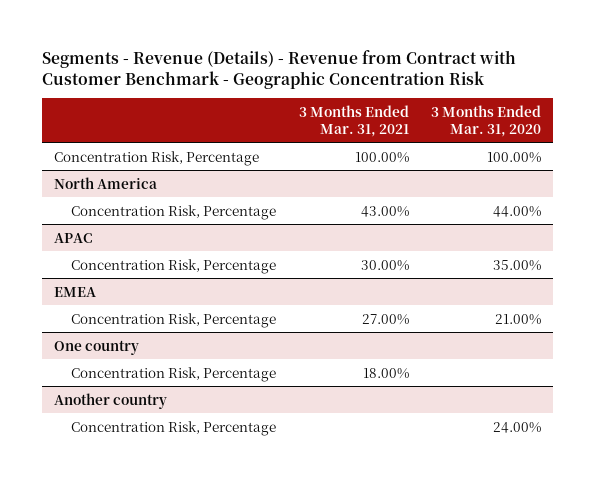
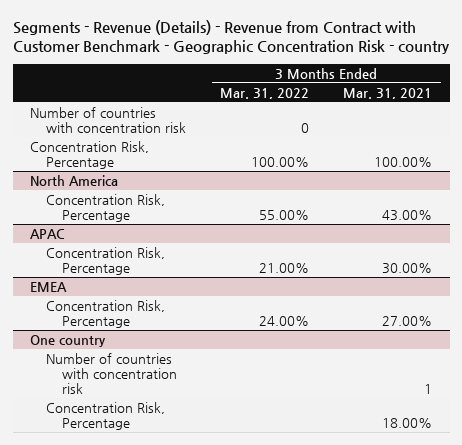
[42,49,517,89] Segments - Revenue (Details) - Revenue from Contract with Customer Benchmark - Geographic Concentration Risk -> [12,19,450,55] Segments - Revenue (Details) - Revenue from Contract with Customer Benchmark - Geographic Concentration Risk - country
[431,104,542,137] 3 Months Ended Mar. 31, 2020 -> none
none -> [220,87,310,99] Mar. 31, 2022
none -> [29,106,186,133] Number of countries with concentration risk
none -> [45,352,177,395] Number of countries with concentration risk
[53,392,167,409] Another country -> none
[71,420,277,436] Concentration Risk, Percentage -> none

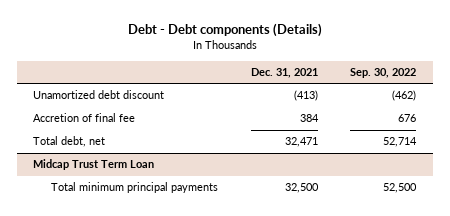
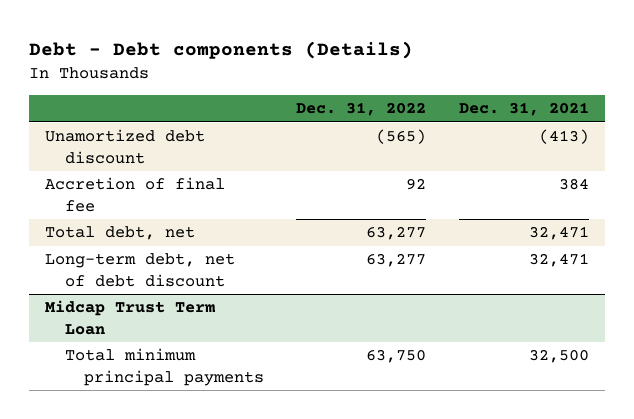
[350,67,417,78] Sep. 30, 2022 -> none
none -> [296,102,427,117] Dec. 31, 2022
none -> [45,253,236,287] Long-term debt, net of debt discount

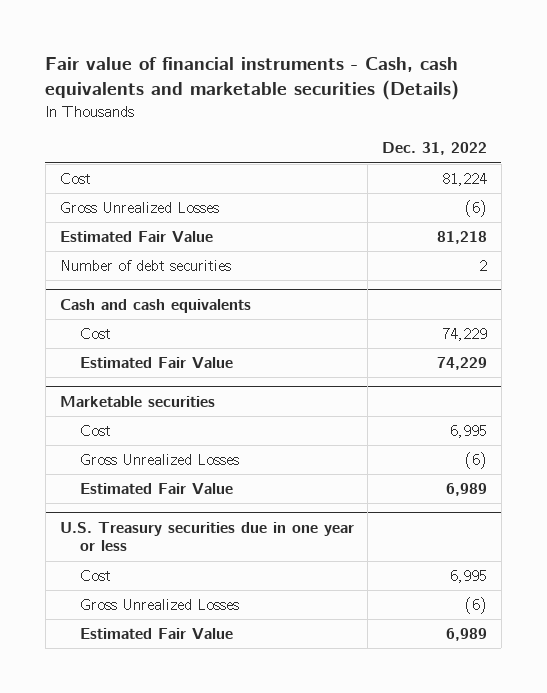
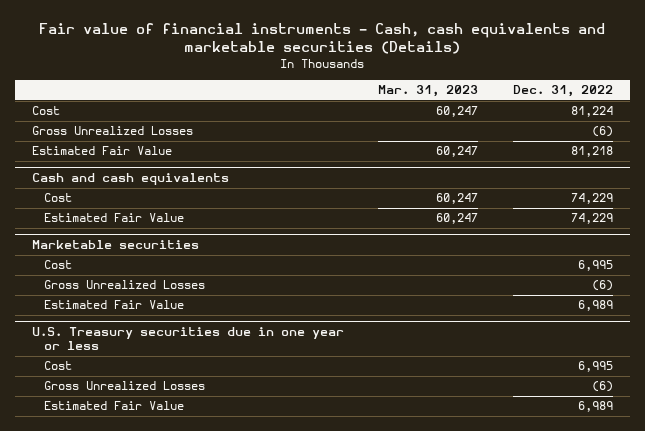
none -> [378,85,479,98] Mar. 31, 2023
[59,260,231,272] Number of debt securities -> none

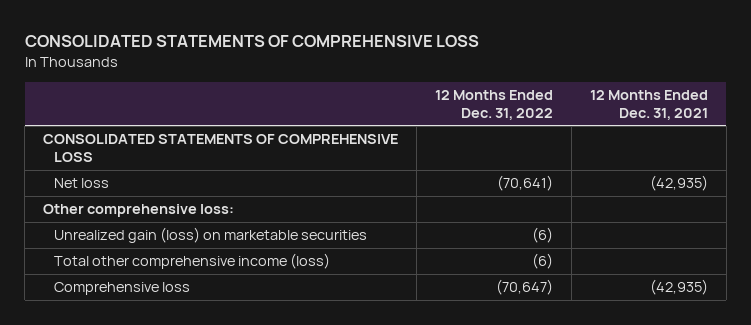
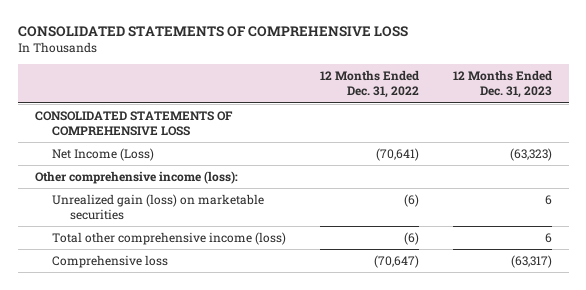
[589,89,708,120] 12 Months Ended Dec. 31, 2021 -> none
none -> [452,70,552,99] 12 Months Ended Dec. 31, 2023
[54,178,110,189] Net loss -> [52,147,155,161] Net Income (Loss)
[43,204,235,218] Other comprehensive loss: -> [34,170,238,184] Other comprehensive income (loss):

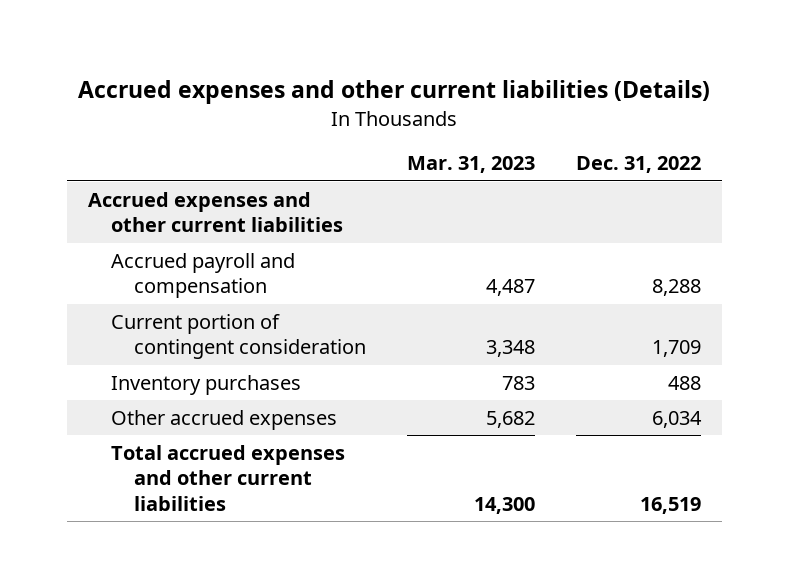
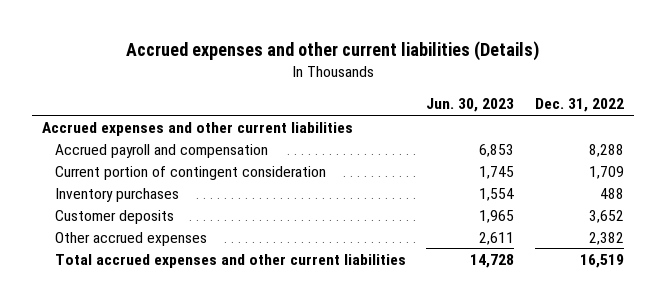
[407,156,536,174] Mar. 31, 2023 -> none
none -> [426,98,515,113] Jun. 30, 2023
none -> [54,209,174,224] Customer deposits
[652,410,703,428] 6,034 -> [588,231,624,245] 2,382

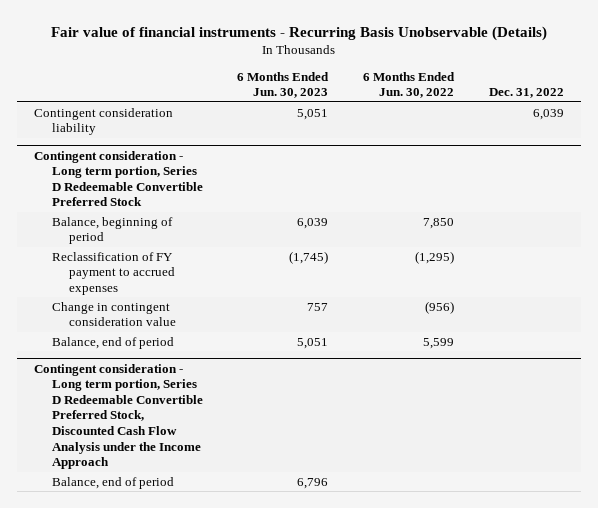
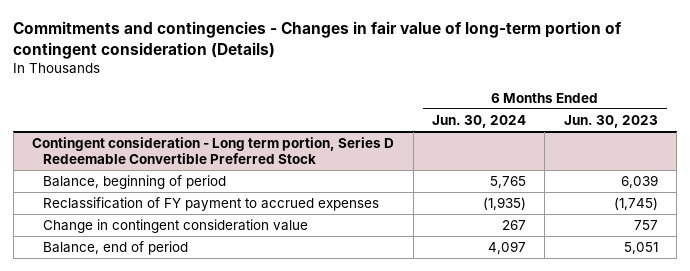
[50,25,547,41] Fair value of financial instruments - Recurring Basis Unobservable (Details) -> [13,21,623,60] Commitments and contingencies - Changes in fair value of long-term portion of contingent consideration (Details)
[363,71,456,99] 6 Months Ended Jun. 30, 2022 -> none
[488,88,564,99] Dec. 31, 2022 -> none
none -> [431,114,526,128] Jun. 30, 2024
[34,107,174,136] Contingent consideration liability -> none
[34,363,203,470] Contingent consideration - Long term portion, Series D Redeemable Convertible Preferred Stock, Discounted Cash Flow Analysis under the Income Approach -> none
[51,476,174,489] Balance, end of period -> none

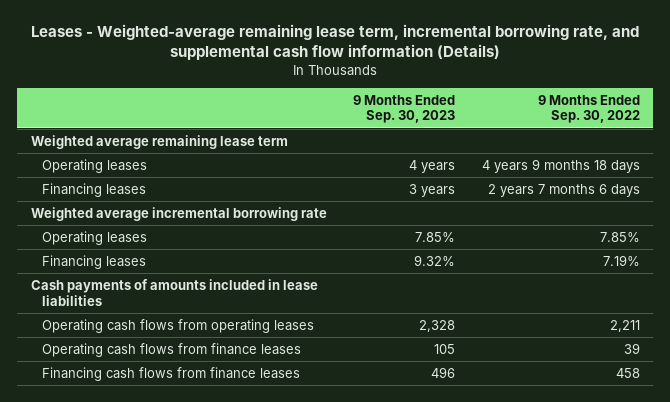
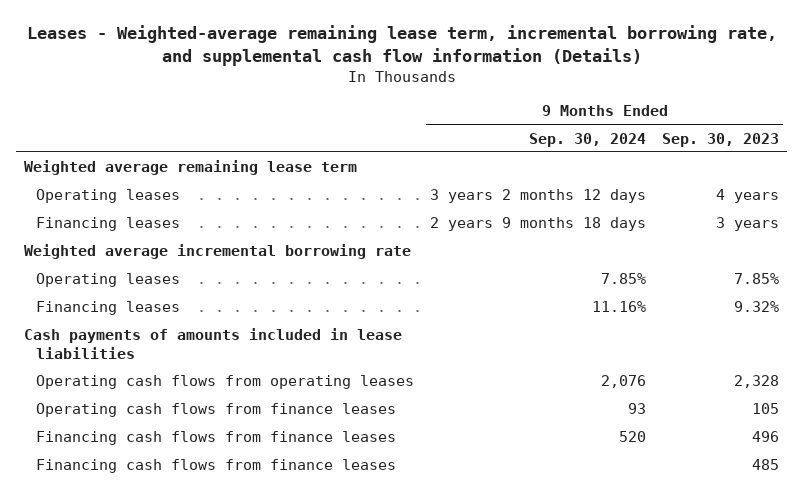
[537,94,640,124] 9 Months Ended Sep. 30, 2022 -> none
none -> [528,132,646,147] Sep. 30, 2024
none -> [35,459,396,474] Financing cash flows from finance leases

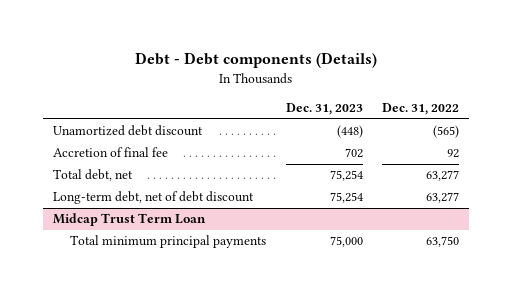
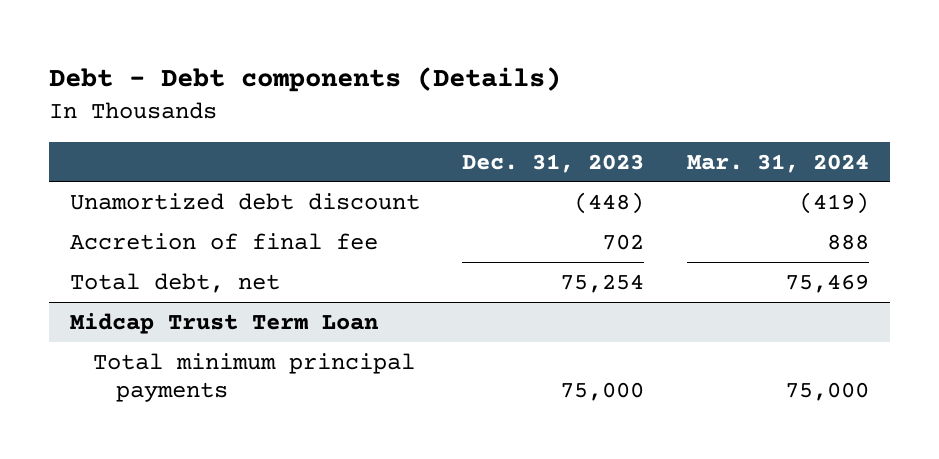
[382,103,460,116] Dec. 31, 2022 -> none
none -> [686,153,869,173] Mar. 31, 2024
[52,191,254,205] Long-term debt, net of debt discount -> none

